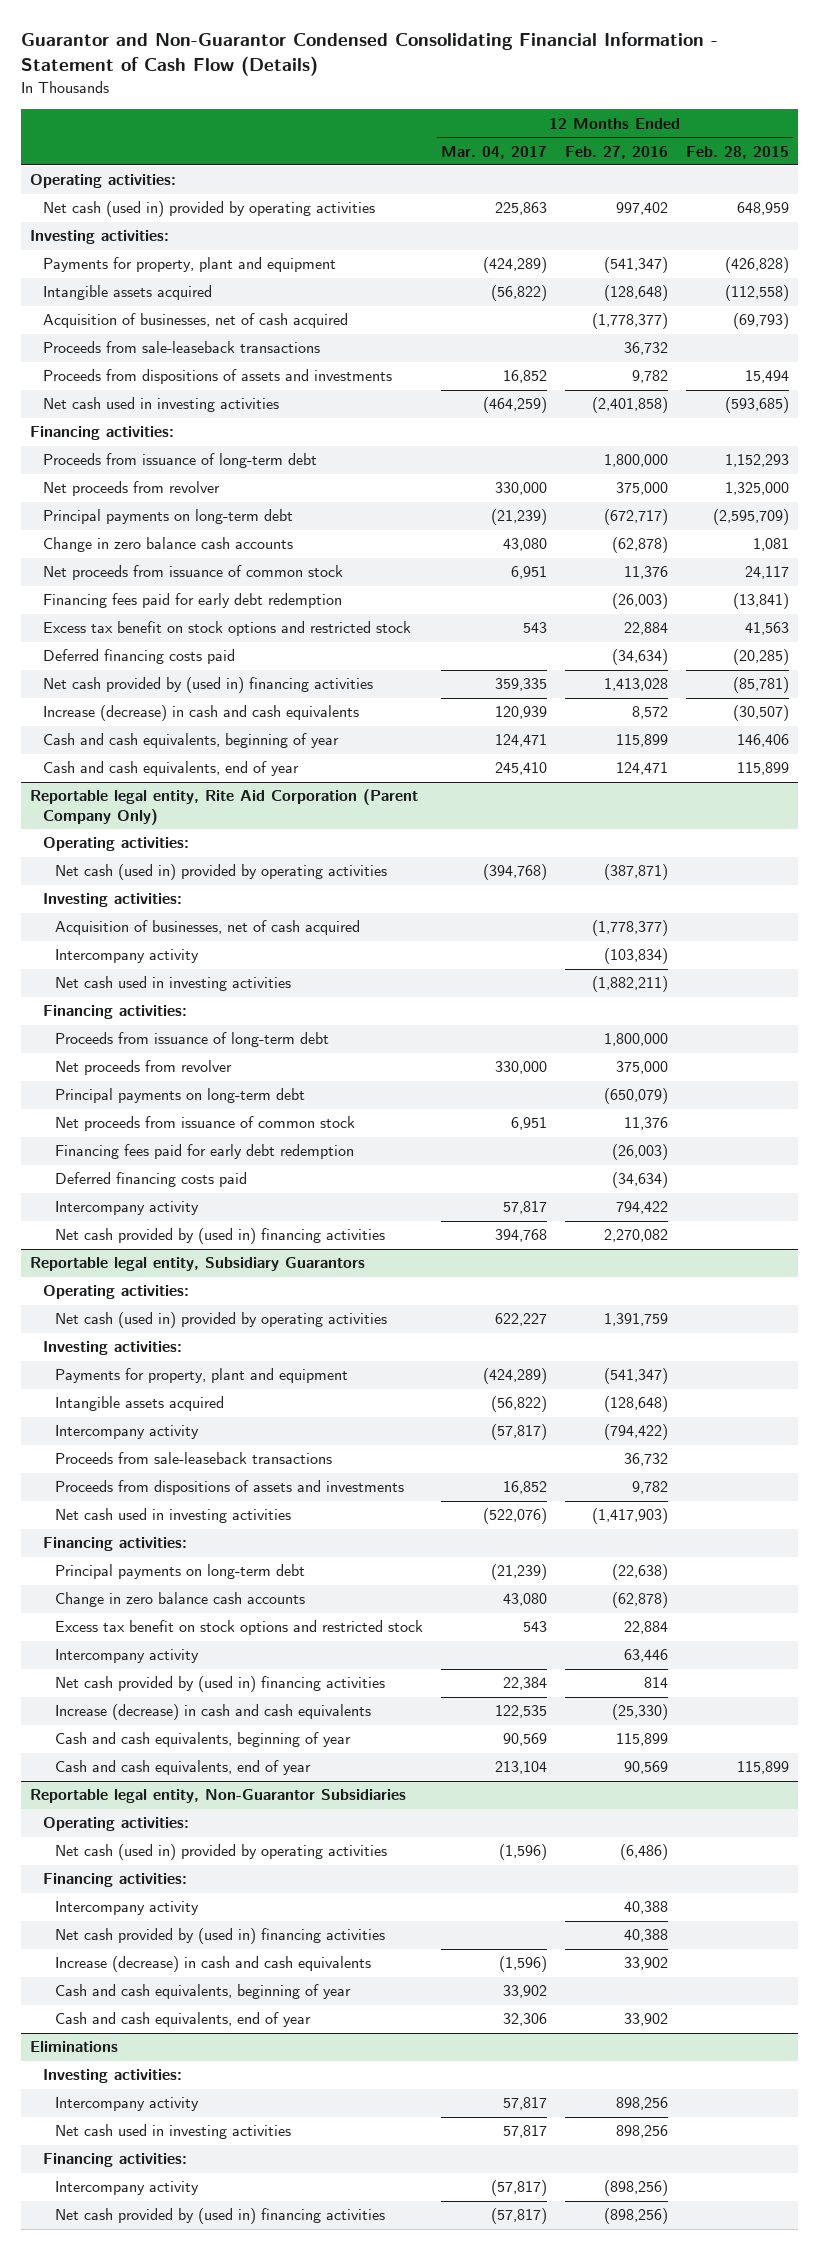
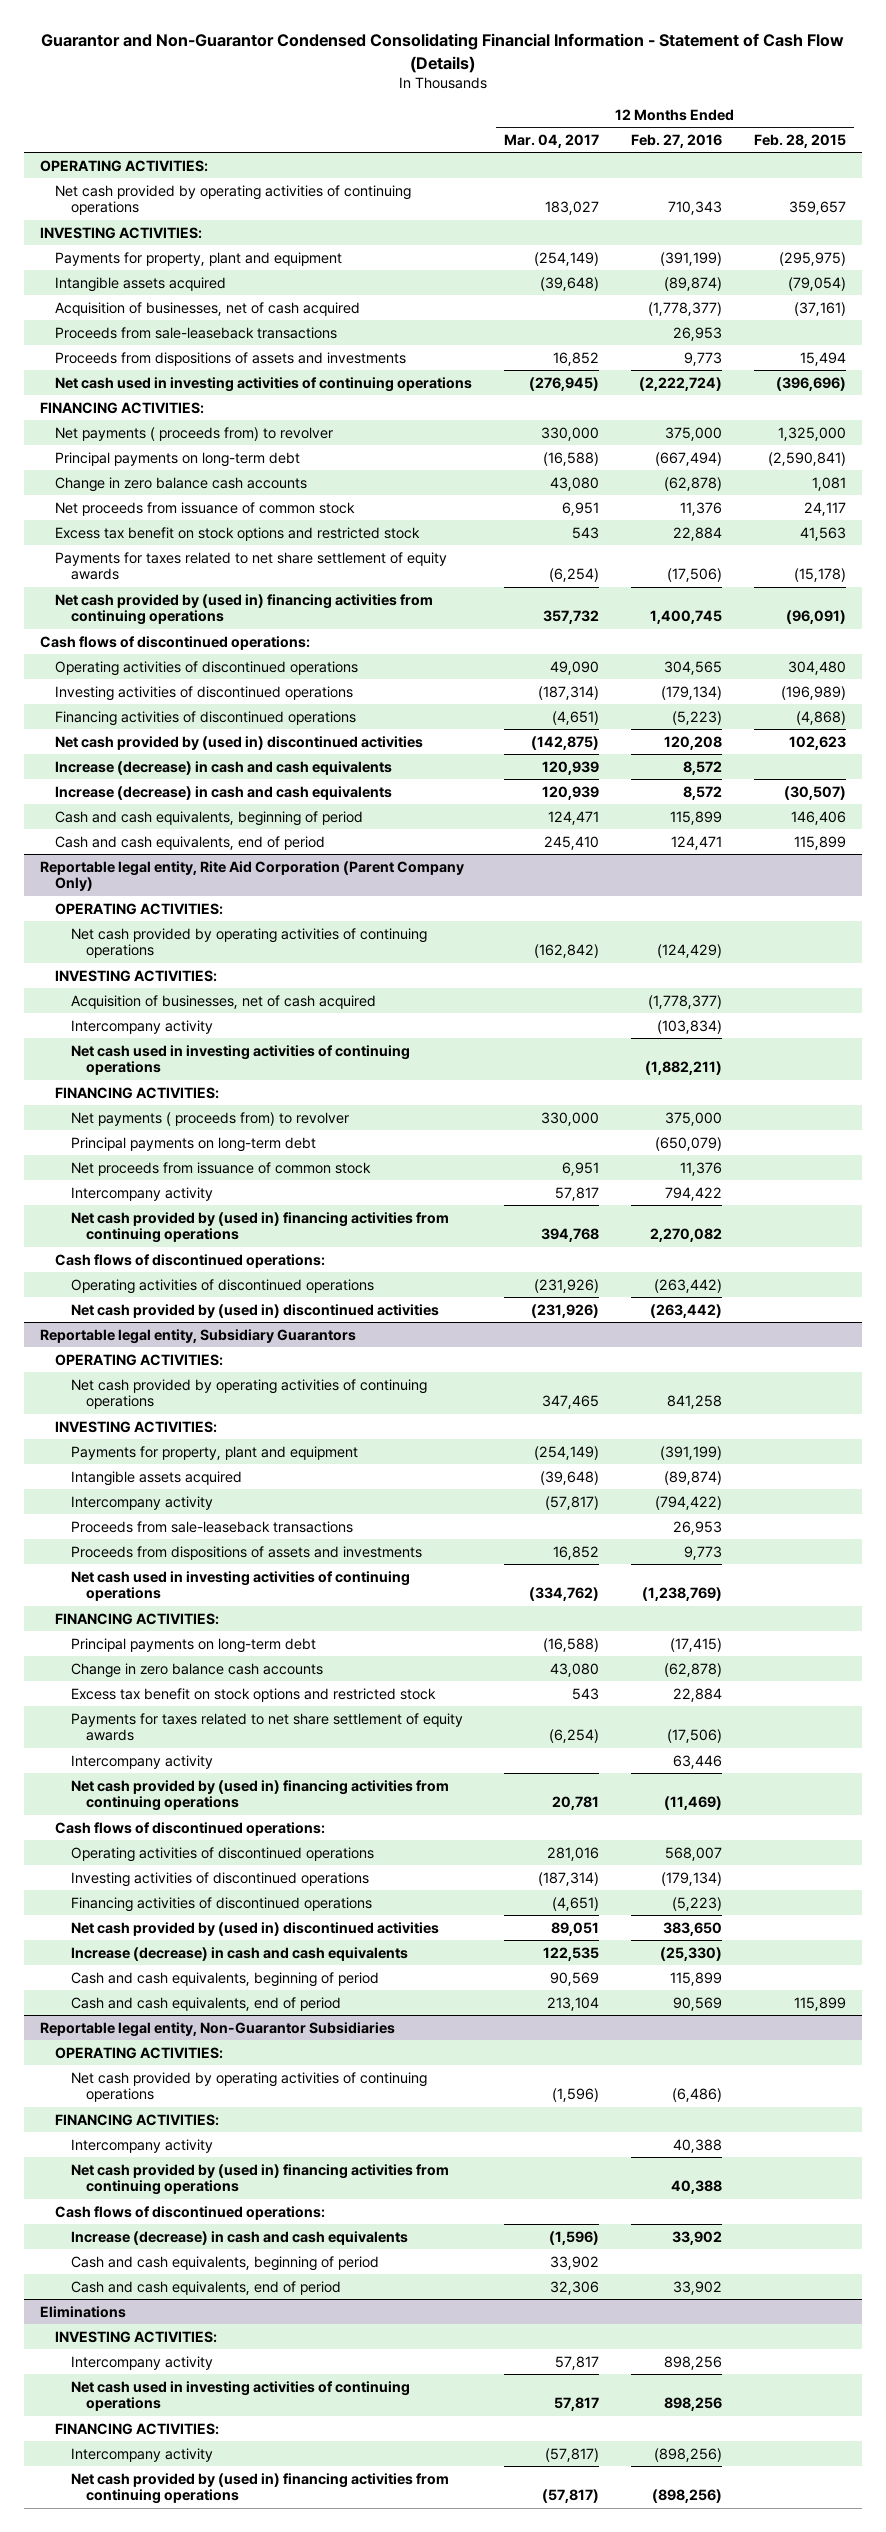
[42,453,317,469] Proceeds from issuance of long-term debt -> none
[30,174,177,189] Operating activities: -> [39,159,208,172] OPERATING ACTIVITIES:
[42,201,375,218] Net cash (used in) provided by operating activities -> [55,184,412,216] Net cash provided by operating activities of continuing operations
[495,202,548,216] 225,863 -> [545,201,600,216] 183,027
[616,202,669,216] 997,402 -> [668,201,723,216] 710,343
[736,202,789,216] 648,959 -> [789,201,847,216] 359,657
[30,230,170,245] Investing activities: -> [39,226,202,239] INVESTING ACTIVITIES:
[483,257,548,274] (424,289) -> [534,251,600,266] (254,149)
[604,257,669,274] (541,347) -> [660,251,723,266] (391,199)
[724,257,789,274] (426,828) -> [779,251,847,266] (295,975)
[491,285,548,302] (56,822) -> [540,276,600,291] (39,648)
[604,285,669,302] (128,648) -> [664,276,723,291] (89,874)
[724,285,789,302] (112,558) -> [788,276,847,291] (79,054)
[732,313,789,330] (69,793) -> [794,301,847,316] (37,161)
[624,342,669,356] 36,732 -> [673,326,723,341] 26,953
[632,370,669,384] 9,782 -> [684,351,723,366] 9,773
[42,397,279,413] Net cash used in investing activities -> [55,376,473,392] Net cash used in investing activities of continuing operations
[483,397,548,414] (464,259) -> [529,376,600,391] (276,945)
[592,397,669,414] (2,401,858) -> [639,376,723,391] (2,222,724)
[724,397,789,414] (593,685) -> [776,376,847,391] (396,696)
[30,426,175,441] Financing activities: -> [39,401,204,414] FINANCING ACTIVITIES:
[42,481,220,497] Net proceeds from revolver -> [55,426,334,441] Net payments ( proceeds from) to revolver
[491,509,548,526] (21,239) -> [543,451,600,466] (16,588)
[604,509,669,526] (672,717) -> [655,451,723,466] (667,494)
[712,509,789,526] (2,595,709) -> [768,451,847,466] (2,590,841)
[42,593,342,609] Financing fees paid for early debt redemption -> none
[42,649,235,665] Deferred financing costs paid -> none
none -> [55,551,448,581] Payments for taxes related to net share settlement of equity awards
[42,677,373,694] Net cash provided by (used in) financing activities -> [55,593,434,626] Net cash provided by (used in) financing activities from continuing operations
[495,678,548,692] 359,335 -> [543,610,600,625] 357,732
[604,678,669,692] 1,413,028 -> [650,610,723,625] 1,400,745
[732,677,789,694] (85,781) -> [786,610,847,625] (96,091)
none -> [39,635,310,650] Cash flows of discontinued operations:
none -> [55,660,359,676] Operating activities of discontinued operations
none -> [55,685,354,701] Investing activities of discontinued operations
none -> [55,710,357,726] Financing activities of discontinued operations
none -> [55,735,424,750] Net cash provided by (used in) discontinued activities
none -> [55,760,393,775] Increase (decrease) in cash and cash equivalents
[42,733,339,749] Cash and cash equivalents, beginning of year -> [55,810,364,826] Cash and cash equivalents, beginning of period
[42,761,299,777] Cash and cash equivalents, end of year -> [55,835,326,850] Cash and cash equivalents, end of period
[42,837,189,852] Operating activities: -> [55,902,224,915] OPERATING ACTIVITIES:
[55,864,388,881] Net cash (used in) provided by operating activities -> [70,927,427,959] Net cash provided by operating activities of continuing operations
[483,864,548,881] (394,768) -> [534,944,600,959] (162,842)
[604,864,669,881] (387,871) -> [657,944,723,959] (124,429)
[42,893,182,908] Investing activities: -> [55,969,218,982] INVESTING ACTIVITIES:
[55,1032,330,1048] Proceeds from issuance of long-term debt -> none
[55,976,292,992] Net cash used in investing activities -> [70,1044,410,1076] Net cash used in investing activities of continuing operations
[42,1005,187,1020] Financing activities: -> [55,1086,220,1099] FINANCING ACTIVITIES:
[55,1060,233,1076] Net proceeds from revolver -> [70,1111,349,1126] Net payments ( proceeds from) to revolver
[55,1144,355,1160] Financing fees paid for early debt redemption -> none
[55,1172,248,1188] Deferred financing costs paid -> none
[55,1228,386,1245] Net cash provided by (used in) financing activities -> [70,1211,449,1244] Net cash provided by (used in) financing activities from continuing operations
none -> [55,1253,326,1268] Cash flows of discontinued operations:
none -> [70,1278,374,1294] Operating activities of discontinued operations
none -> [70,1303,439,1318] Net cash provided by (used in) discontinued activities
[42,1285,189,1300] Operating activities: -> [55,1353,224,1366] OPERATING ACTIVITIES:
[55,1312,388,1329] Net cash (used in) provided by operating activities -> [70,1378,427,1410] Net cash provided by operating activities of continuing operations
[495,1313,548,1327] 622,227 -> [542,1395,600,1410] 347,465
[604,1313,669,1327] 1,391,759 -> [667,1395,723,1410] 841,258
[42,1341,182,1356] Investing activities: -> [55,1420,218,1433] INVESTING ACTIVITIES:
[483,1368,548,1385] (424,289) -> [534,1445,600,1460] (254,149)
[604,1368,669,1385] (541,347) -> [660,1445,723,1460] (391,199)
[491,1396,548,1413] (56,822) -> [540,1470,600,1485] (39,648)
[604,1396,669,1413] (128,648) -> [664,1470,723,1485] (89,874)
[624,1453,669,1467] 36,732 -> [673,1520,723,1535] 26,953
[632,1481,669,1495] 9,782 -> [684,1545,723,1560] 9,773
[55,1508,292,1524] Net cash used in investing activities -> [70,1570,410,1602] Net cash used in investing activities of continuing operations
[483,1508,548,1525] (522,076) -> [529,1587,600,1602] (334,762)
[592,1508,669,1525] (1,417,903) -> [642,1587,723,1602] (1,238,769)
[42,1537,187,1552] Financing activities: -> [55,1612,220,1625] FINANCING ACTIVITIES:
[491,1564,548,1581] (21,239) -> [543,1637,600,1652] (16,588)
[612,1564,669,1581] (22,638) -> [670,1637,723,1652] (17,415)
none -> [70,1712,463,1742] Payments for taxes related to net share settlement of equity awards
[55,1676,386,1693] Net cash provided by (used in) financing activities -> [70,1779,449,1812] Net cash provided by (used in) financing activities from continuing operations
[503,1677,548,1691] 22,384 -> [552,1796,600,1811] 20,781
[644,1677,669,1689] 814 -> [664,1796,723,1811] (11,469)
none -> [55,1821,326,1836] Cash flows of discontinued operations:
none -> [70,1846,374,1862] Operating activities of discontinued operations
none -> [70,1871,369,1887] Investing activities of discontinued operations
none -> [70,1896,372,1912] Financing activities of discontinued operations
none -> [70,1921,439,1936] Net cash provided by (used in) discontinued activities
[55,1732,352,1748] Cash and cash equivalents, beginning of year -> [70,1971,379,1987] Cash and cash equivalents, beginning of period
[55,1760,312,1776] Cash and cash equivalents, end of year -> [70,1996,341,2011] Cash and cash equivalents, end of period
[42,1817,189,1832] Operating activities: -> [55,2046,224,2059] OPERATING ACTIVITIES:
[55,1844,388,1861] Net cash (used in) provided by operating activities -> [70,2071,427,2103] Net cash provided by operating activities of continuing operations
[42,1873,187,1888] Financing activities: -> [55,2113,220,2126] FINANCING ACTIVITIES:
[55,1928,386,1945] Net cash provided by (used in) financing activities -> [70,2163,449,2196] Net cash provided by (used in) financing activities from continuing operations
none -> [55,2205,326,2220] Cash flows of discontinued operations:
[55,1984,352,2000] Cash and cash equivalents, beginning of year -> [70,2255,379,2271] Cash and cash equivalents, beginning of period
[55,2012,312,2028] Cash and cash equivalents, end of year -> [70,2280,341,2295] Cash and cash equivalents, end of period
[42,2069,182,2084] Investing activities: -> [55,2330,218,2343] INVESTING ACTIVITIES:
[55,2124,292,2140] Net cash used in investing activities -> [70,2380,410,2412] Net cash used in investing activities of continuing operations
[42,2153,187,2168] Financing activities: -> [55,2422,220,2435] FINANCING ACTIVITIES:
[55,2208,386,2225] Net cash provided by (used in) financing activities -> [70,2472,449,2505] Net cash provided by (used in) financing activities from continuing operations

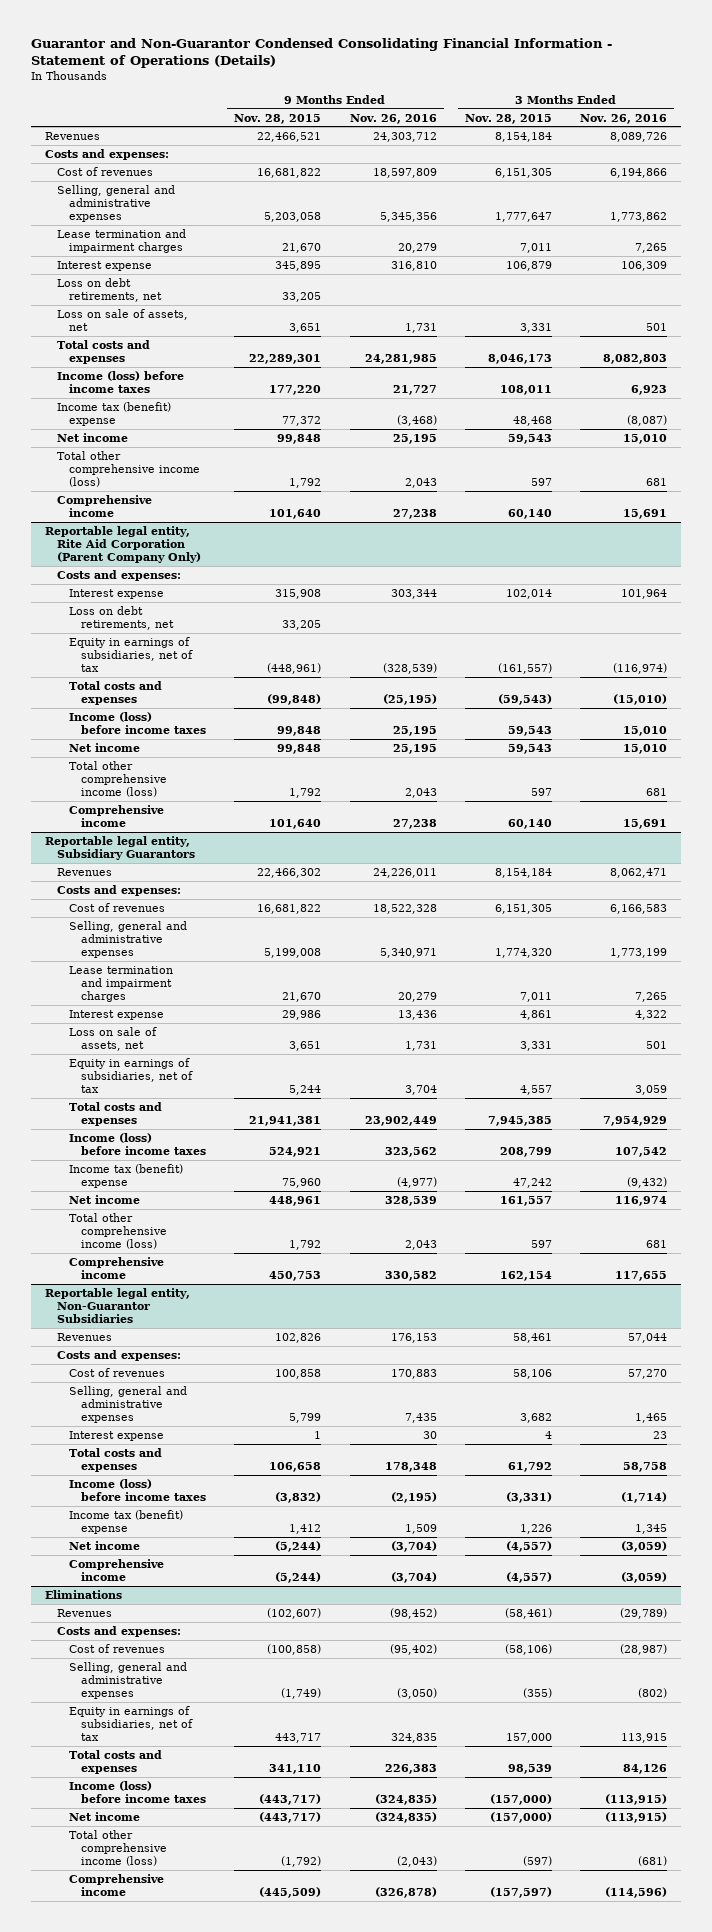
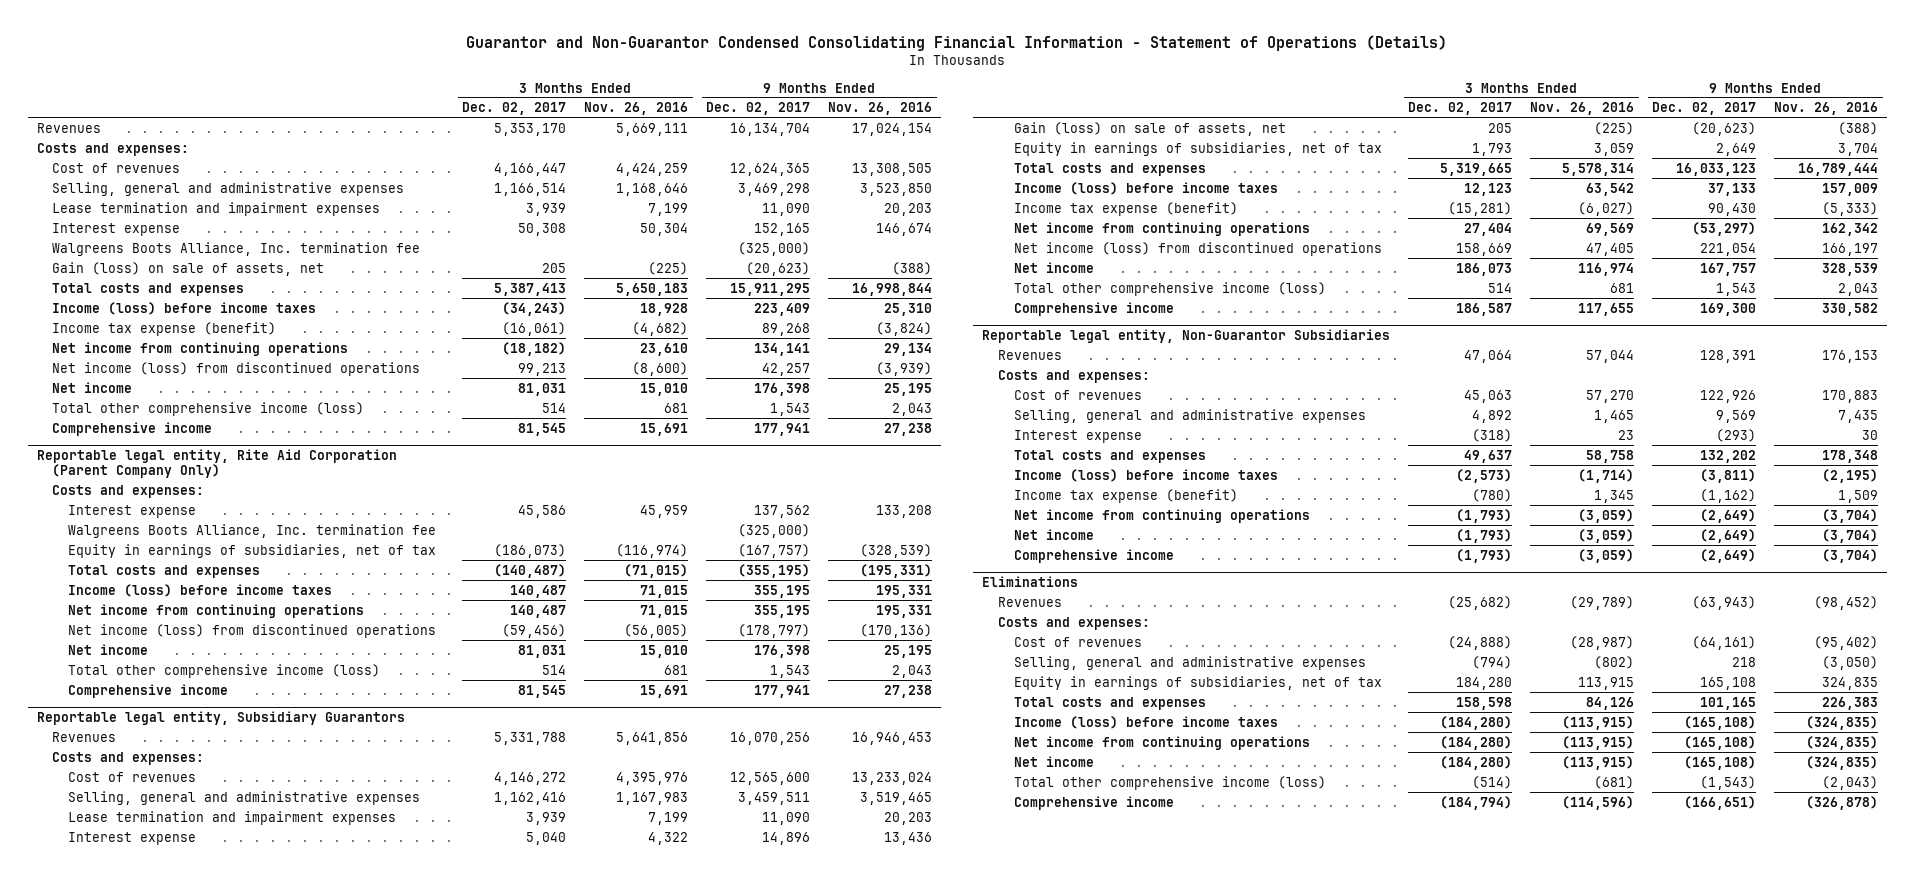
[234,113,322,124] Nov. 28, 2015 -> none
[464,113,552,124] Nov. 28, 2015 -> none
none -> [462,102,567,116] Dec. 02, 2017
none -> [706,102,811,116] Dec. 02, 2017
[372,131,437,142] 24,303,712 -> [852,122,933,136] 17,024,154
[610,131,668,142] 8,089,726 -> [616,122,689,136] 5,669,111
[56,277,162,302] Loss on debt retirements, net -> none
[372,167,437,178] 18,597,809 -> [852,162,933,176] 13,308,505
[610,167,668,178] 6,194,866 -> [616,162,689,176] 4,424,259
[379,211,437,222] 5,345,356 -> [860,182,933,196] 3,523,850
[610,211,668,222] 1,773,862 -> [616,182,689,196] 1,168,646
[56,228,186,253] Lease termination and impairment charges -> [52,201,381,216] Lease termination and impairment expenses
[397,242,437,253] 20,279 -> [884,202,933,216] 20,203
[635,242,668,253] 7,265 -> [648,202,689,216] 7,199
[390,260,437,271] 316,810 -> [876,222,933,236] 146,674
[621,260,668,271] 106,309 -> [640,222,689,236] 50,304
none -> [52,241,421,256] Walgreens Boots Alliance, Inc. termination fee
[56,308,188,331] Loss on sale of assets, net -> [52,261,325,276] Gain (loss) on sale of assets, net
[404,322,437,333] 1,731 -> [892,261,933,275] (388)
[646,322,668,331] 501 -> [648,261,689,275] (225)
[364,353,437,364] 24,281,985 -> [852,282,933,296] 16,998,844
[603,353,668,364] 8,082,803 -> [616,282,689,296] 5,650,183
[392,384,437,395] 21,727 -> [884,302,933,316] 25,310
[631,384,668,395] 6,923 -> [640,302,689,316] 18,928
[56,401,171,426] Income tax (benefit) expense -> [52,321,277,336] Income tax expense (benefit)
[396,414,437,426] (3,468) -> [876,321,933,336] (3,824)
[627,414,668,426] (8,087) -> [632,321,689,336] (4,682)
none -> [52,341,349,356] Net income from continuing operations
none -> [52,361,421,376] Net income (loss) from discontinued operations
[68,605,174,630] Loss on debt retirements, net -> none
[390,588,437,599] 303,344 -> [876,504,933,518] 133,208
[621,588,668,599] 101,964 -> [640,504,689,518] 45,959
none -> [68,523,437,538] Walgreens Boots Alliance, Inc. termination fee
[382,693,437,705] (25,195) -> [860,563,933,578] (195,331)
[613,693,668,705] (15,010) -> [624,563,689,578] (71,015)
[392,725,437,736] 25,195 -> [876,584,933,598] 195,331
[623,725,668,736] 15,010 -> [640,584,689,598] 71,015
none -> [68,603,365,618] Net income from continuing operations
none -> [68,623,437,638] Net income (loss) from discontinued operations
[372,867,437,878] 24,226,011 -> [852,731,933,745] 16,946,453
[610,867,668,878] 8,062,471 -> [616,731,689,745] 5,641,856
[372,903,437,914] 18,522,328 -> [852,771,933,785] 13,233,024
[610,903,668,914] 6,166,583 -> [616,771,689,785] 4,395,976
[379,947,437,958] 5,340,971 -> [860,791,933,805] 3,519,465
[610,947,668,958] 1,773,199 -> [616,791,689,805] 1,167,983
[68,965,173,1002] Lease termination and impairment charges -> [68,810,397,825] Lease termination and impairment expenses
[397,991,437,1002] 20,279 -> [884,811,933,825] 20,203
[635,991,668,1002] 7,265 -> [648,811,689,825] 7,199
[68,1026,157,1051] Loss on sale of assets, net -> [1014,121,1287,136] Gain (loss) on sale of assets, net
[404,1040,437,1051] 1,731 -> [1838,121,1879,135] (388)
[646,1040,668,1049] 501 -> [1594,121,1635,135] (225)
[364,1115,437,1126] 23,902,449 -> [1798,162,1879,176] 16,789,444
[603,1115,668,1126] 7,954,929 -> [1562,162,1635,176] 5,578,314
[384,1146,437,1157] 323,562 -> [1822,182,1879,196] 157,009
[615,1146,668,1157] 107,542 -> [1586,182,1635,196] 63,542
[68,1163,183,1188] Income tax (benefit) expense -> [1014,201,1239,216] Income tax expense (benefit)
[396,1176,437,1188] (4,977) -> [1822,201,1879,216] (5,333)
[627,1176,668,1188] (9,432) -> [1578,201,1635,216] (6,027)
none -> [1014,221,1311,236] Net income from continuing operations
none -> [1014,241,1383,256] Net income (loss) from discontinued operations
[68,1509,183,1534] Income tax (benefit) expense -> [1014,488,1239,503] Income tax expense (benefit)
none -> [1014,508,1311,523] Net income from continuing operations
none -> [1014,735,1311,750] Net income from continuing operations

